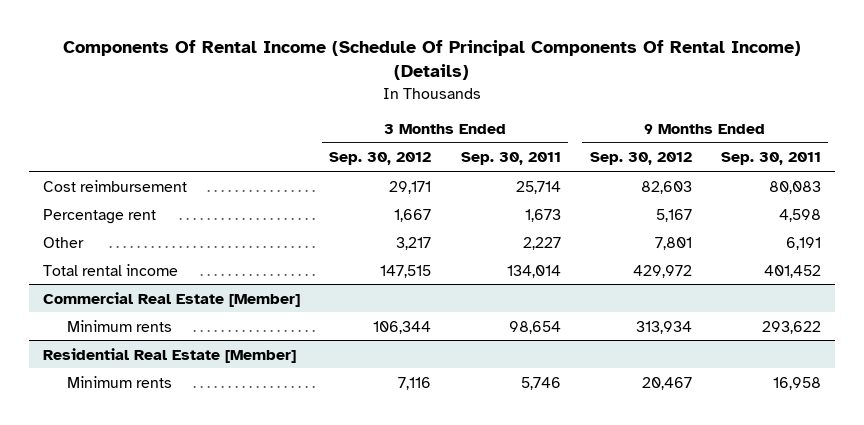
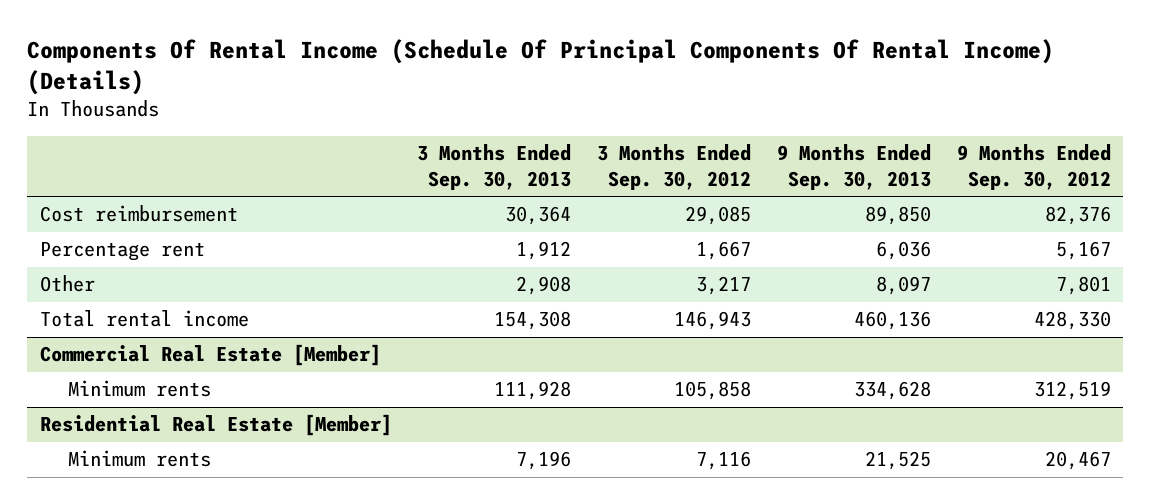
[460,152,561,166] Sep. 30, 2011 -> none
[720,152,821,166] Sep. 30, 2011 -> none
none -> [417,143,572,190] 3 Months Ended Sep. 30, 2013
none -> [776,143,931,190] 9 Months Ended Sep. 30, 2013
[389,180,432,194] 29,171 -> [685,206,752,226] 29,085
[640,180,692,194] 82,603 -> [1044,206,1111,226] 82,376
[380,264,432,278] 147,515 -> [674,311,752,331] 146,943
[632,264,692,278] 429,972 -> [1033,311,1111,331] 428,330
[373,320,432,334] 106,344 -> [674,381,752,401] 105,858
[635,320,692,334] 313,934 -> [1033,381,1111,401] 312,519

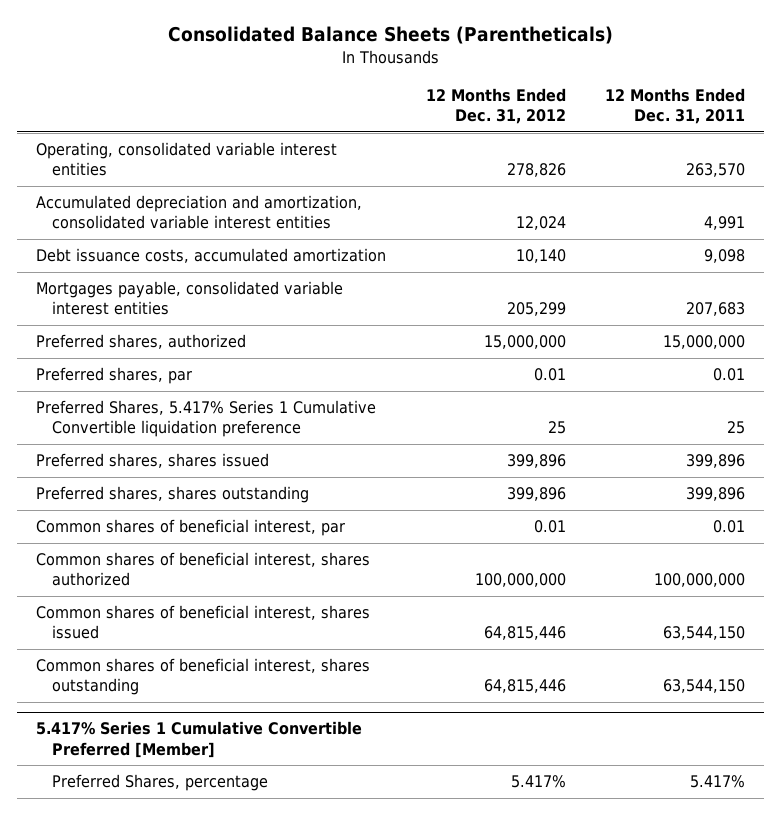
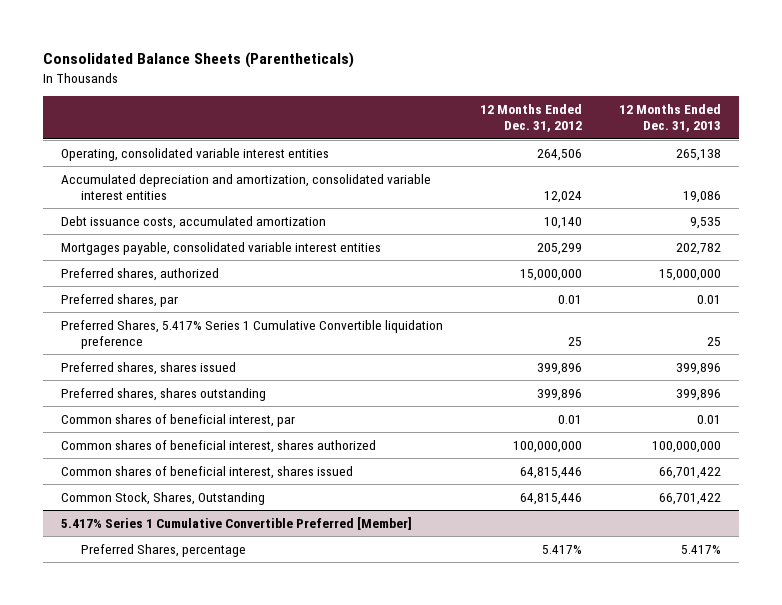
[604,88,745,125] 12 Months Ended Dec. 31, 2011 -> none
none -> [619,104,722,133] 12 Months Ended Dec. 31, 2013
[506,163,566,178] 278,826 -> [537,148,583,161] 264,506
[36,658,371,696] Common shares of beneficial interest, shares outstanding -> [61,491,266,505] Common Stock, Shares, Outstanding

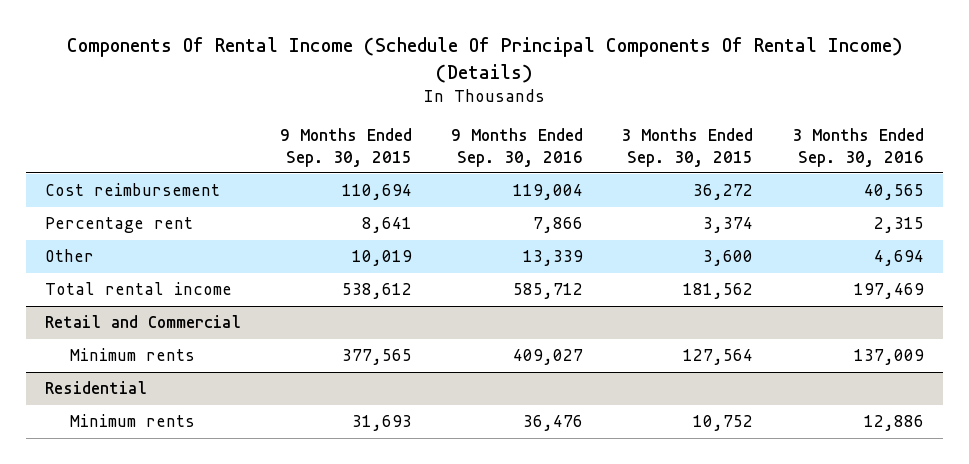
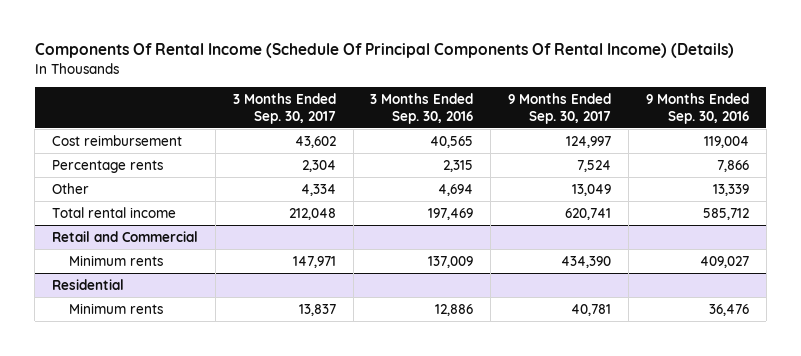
[279,127,412,167] 9 Months Ended Sep. 30, 2015 -> none
[621,127,754,167] 3 Months Ended Sep. 30, 2015 -> none
none -> [232,92,336,124] 3 Months Ended Sep. 30, 2017
none -> [508,92,612,124] 9 Months Ended Sep. 30, 2017
[44,217,193,234] Percentage rent -> [51,159,163,173] Percentage rents

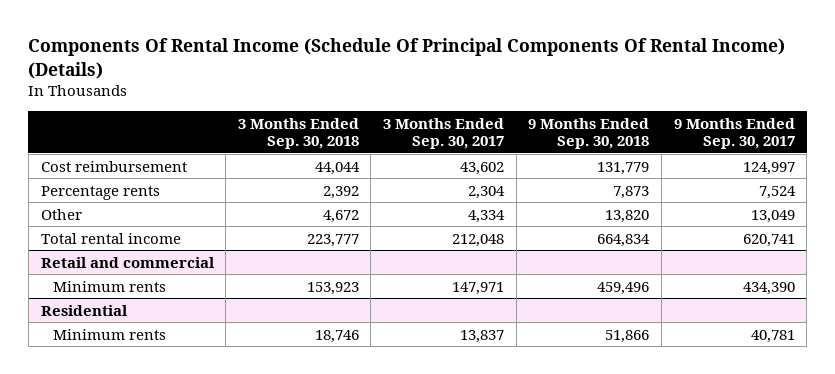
[370,92,474,124] 3 Months Ended Sep. 30, 2016 -> none
[645,92,749,124] 9 Months Ended Sep. 30, 2016 -> none
none -> [237,117,359,150] 3 Months Ended Sep. 30, 2018
none -> [528,117,650,150] 9 Months Ended Sep. 30, 2018
[51,230,198,242] Retail and Commercial -> [40,256,215,268] Retail and commercial

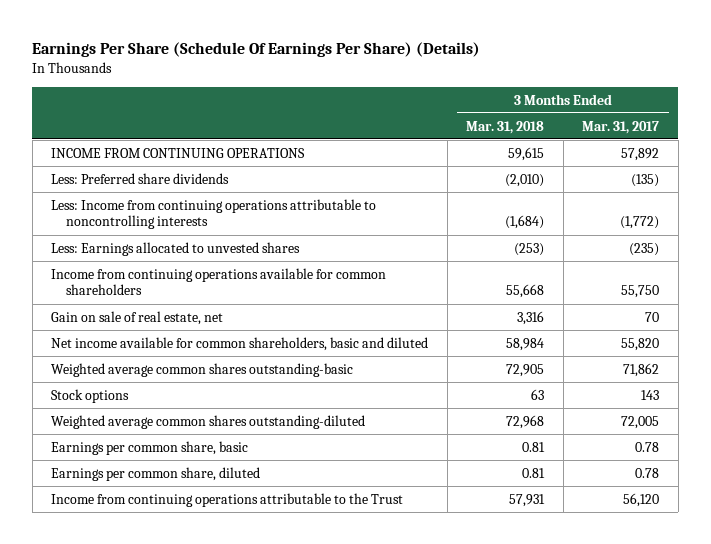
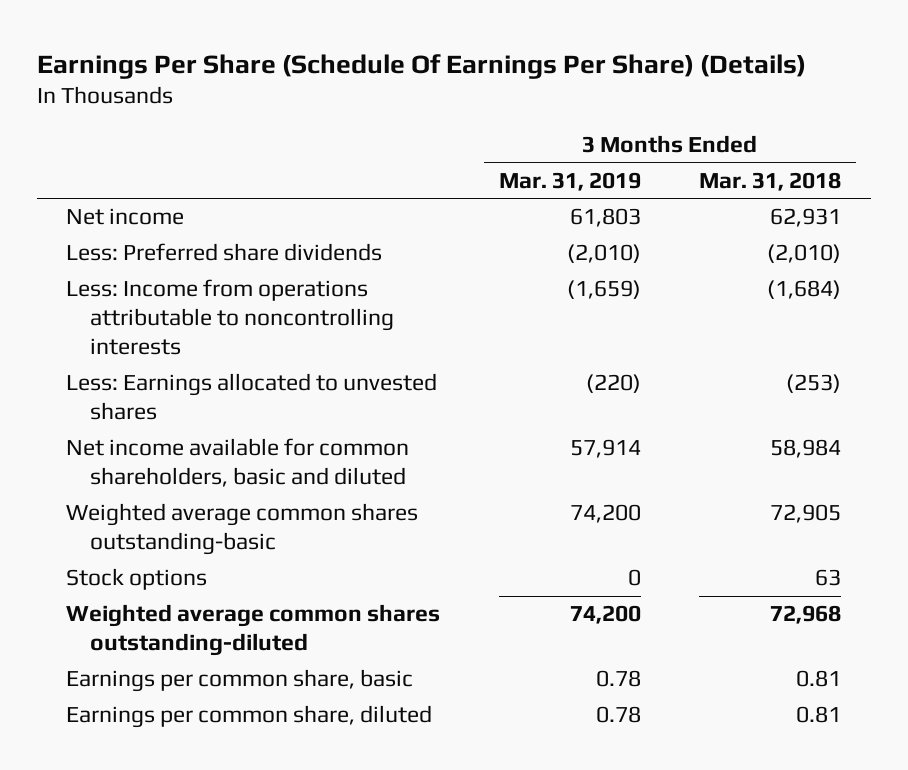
[582,120,660,134] Mar. 31, 2017 -> none
none -> [498,171,641,191] Mar. 31, 2019
[51,147,306,158] INCOME FROM CONTINUING OPERATIONS -> none
none -> [66,208,185,226] Net income
[51,198,377,230] Less: Income from continuing operations attributable to noncontrolling interests -> [66,279,394,356] Less: Income from operations attributable to noncontrolling interests
[51,267,387,296] Income from continuing operations available for common shareholders -> none
[51,310,224,325] Gain on sale of real estate, net -> none
[51,492,404,507] Income from continuing operations attributable to the Trust -> none

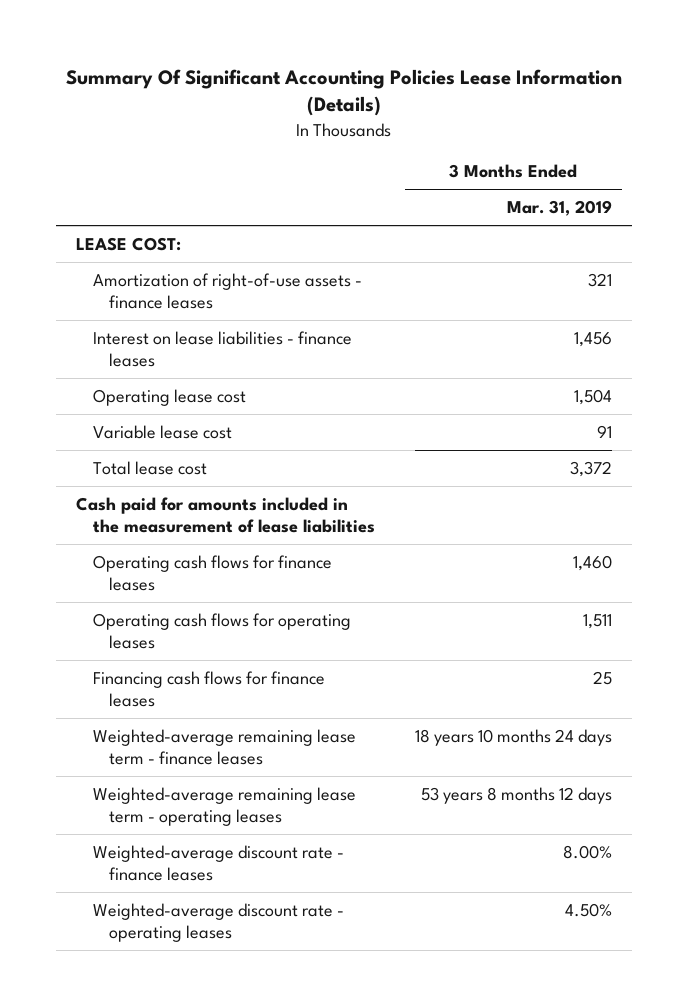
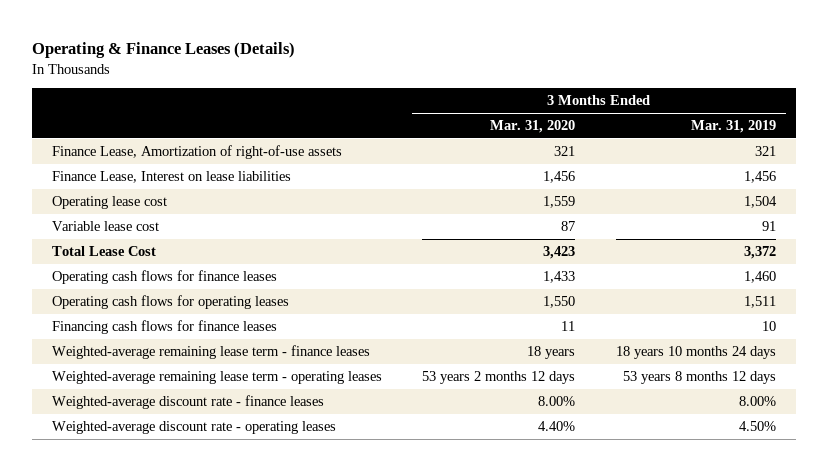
[65,68,622,117] Summary Of Significant Accounting Policies Lease Information (Details) -> [32,42,296,59] Operating & Finance Leases (Details)
none -> [490,120,576,134] Mar. 31, 2020
[75,236,181,251] LEASE COST: -> none
[92,272,362,310] Amortization of right-of-use assets - finance leases -> [52,145,343,160] Finance Lease, Amortization of right-of-use assets
[92,330,352,368] Interest on lease liabilities - finance leases -> [52,171,292,184] Finance Lease, Interest on lease liabilities
[75,496,375,534] Cash paid for amounts included in the measurement of lease liabilities -> none
[92,460,207,475] Total lease cost -> [52,246,157,257] Total Lease Cost
[592,670,612,685] 25 -> [761,321,776,332] 10

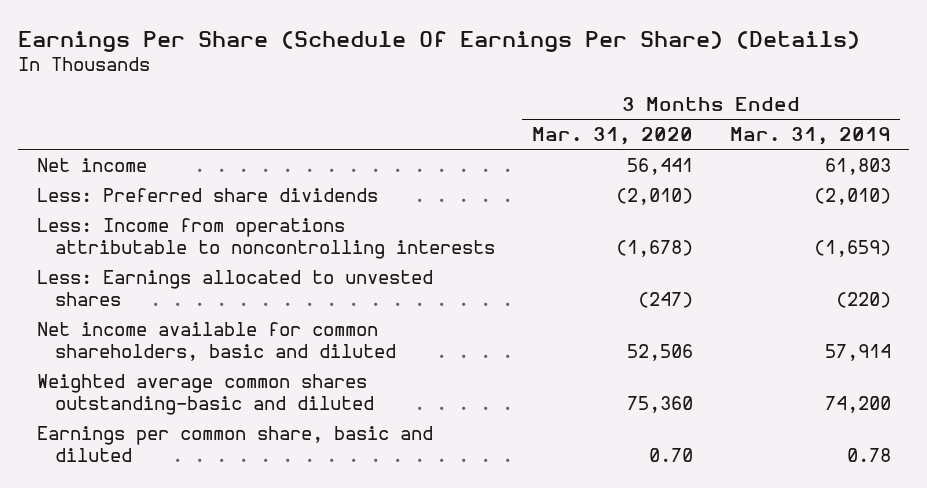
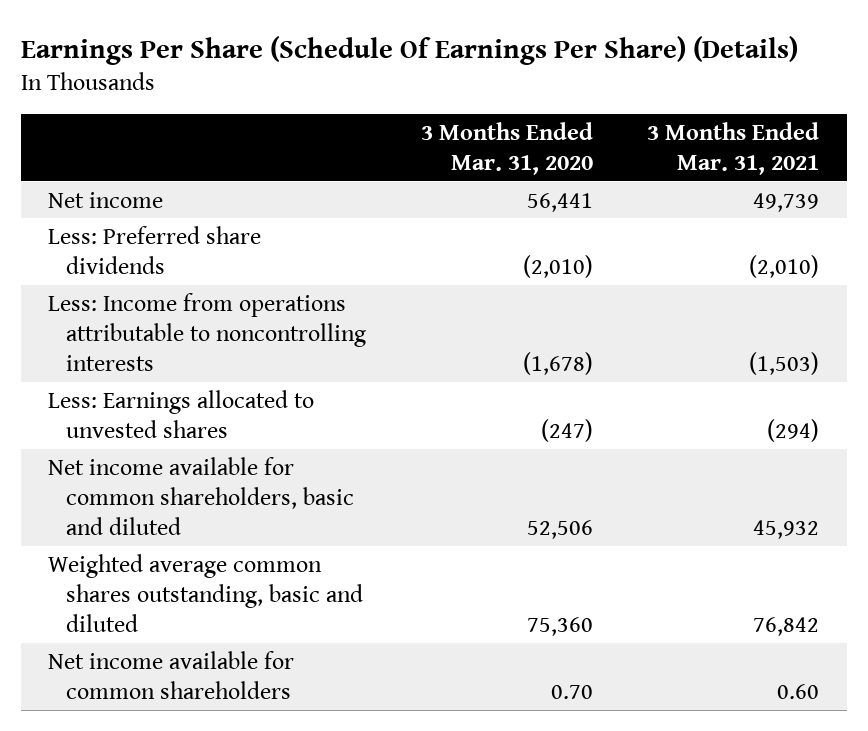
[729,127,891,146] Mar. 31, 2019 -> none
none -> [647,121,820,176] 3 Months Ended Mar. 31, 2021
[36,373,374,416] Weighted average common shares outstanding-basic and diluted -> [48,553,364,633] Weighted average common shares outstanding, basic and diluted
[36,425,433,463] Earnings per common share, basic and diluted -> [48,650,295,699] Net income available for common shareholders

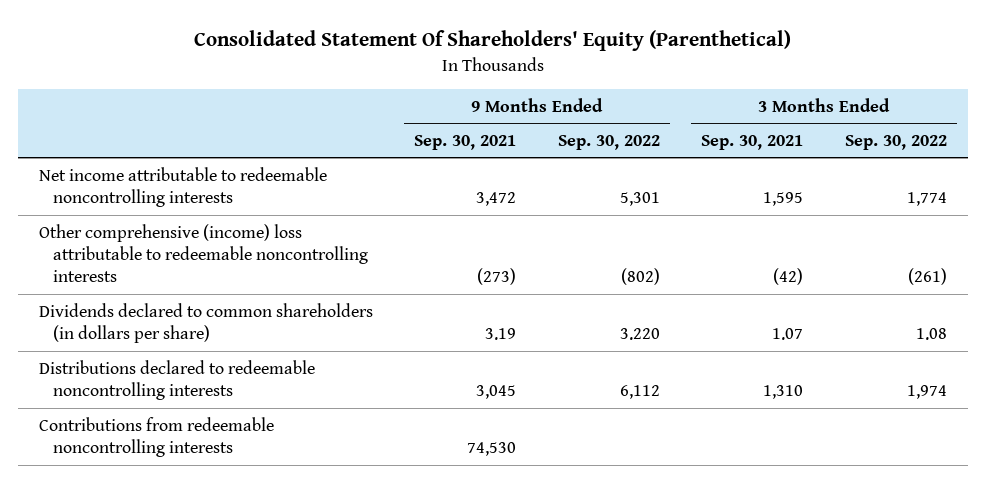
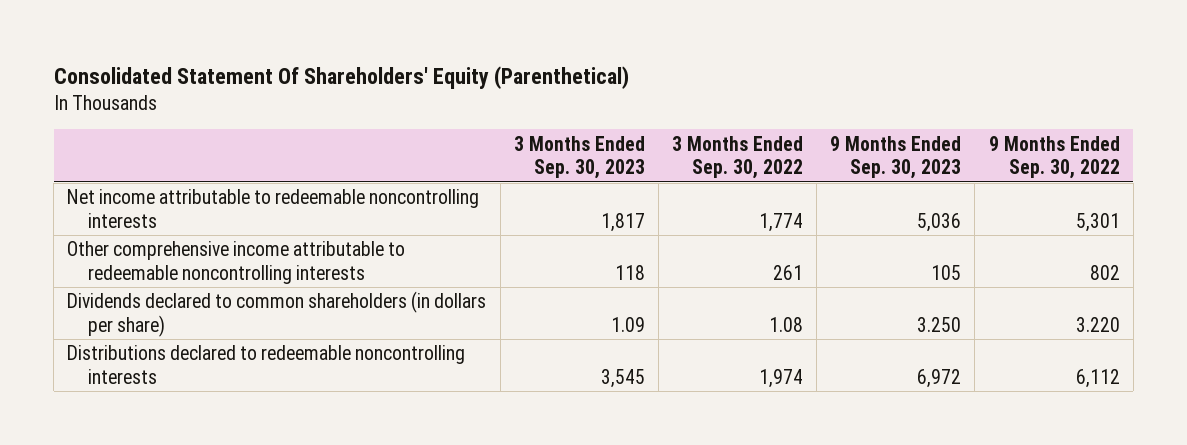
[414,134,517,150] Sep. 30, 2021 -> none
[701,134,804,150] Sep. 30, 2021 -> none
none -> [513,135,645,180] 3 Months Ended Sep. 30, 2023
none -> [830,135,962,180] 9 Months Ended Sep. 30, 2023
[39,223,368,283] Other comprehensive (income) loss attributable to redeemable noncontrolling interests -> [67,241,406,284] Other comprehensive income attributable to redeemable noncontrolling interests
[620,268,660,286] (802) -> [1089,264,1120,280] 802
[907,268,947,286] (261) -> [773,264,804,280] 261
[39,416,275,457] Contributions from redeemable noncontrolling interests -> none

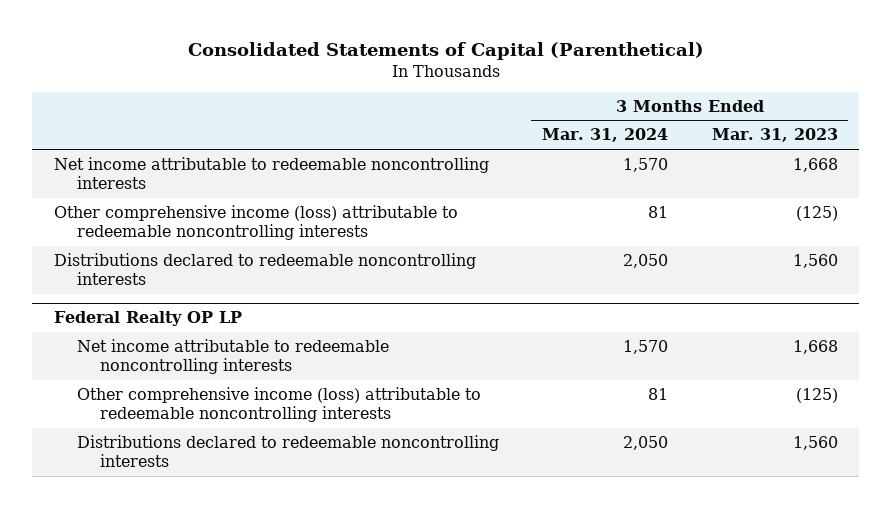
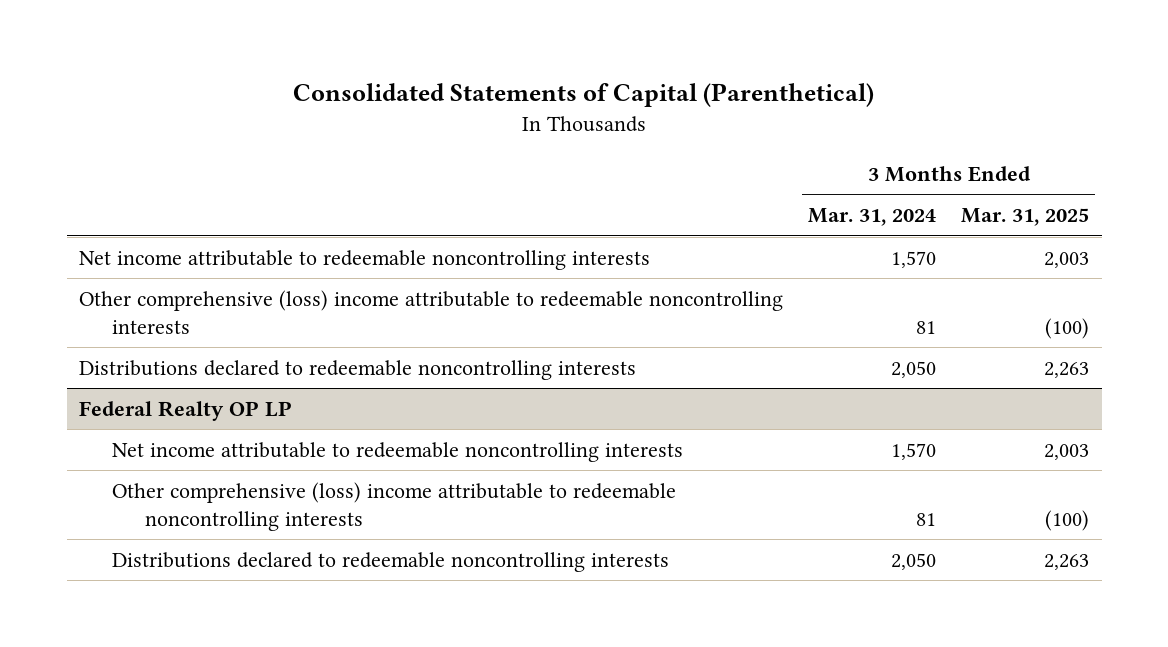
[711,128,838,143] Mar. 31, 2023 -> none
none -> [961,208,1090,227] Mar. 31, 2025
[53,204,458,240] Other comprehensive income (loss) attributable to redeemable noncontrolling interests -> [79,289,784,334] Other comprehensive (loss) income attributable to redeemable noncontrolling interests
[76,386,481,422] Other comprehensive income (loss) attributable to redeemable noncontrolling interests -> [112,481,677,531] Other comprehensive (loss) income attributable to redeemable noncontrolling interests

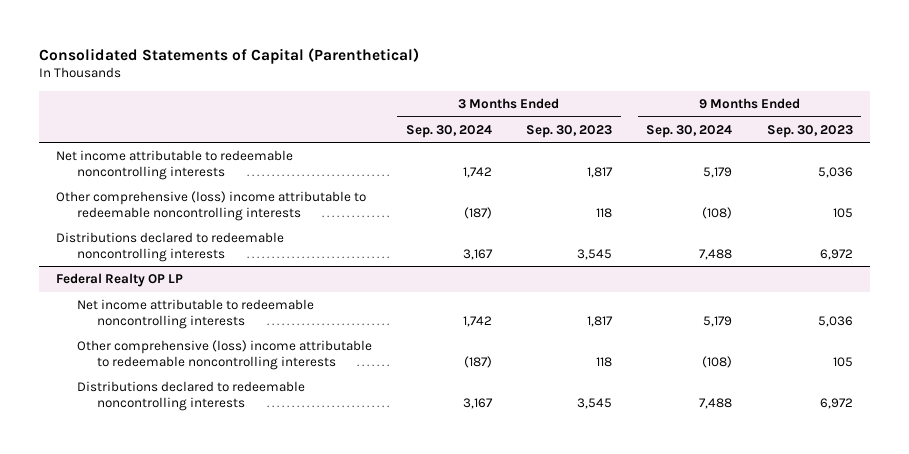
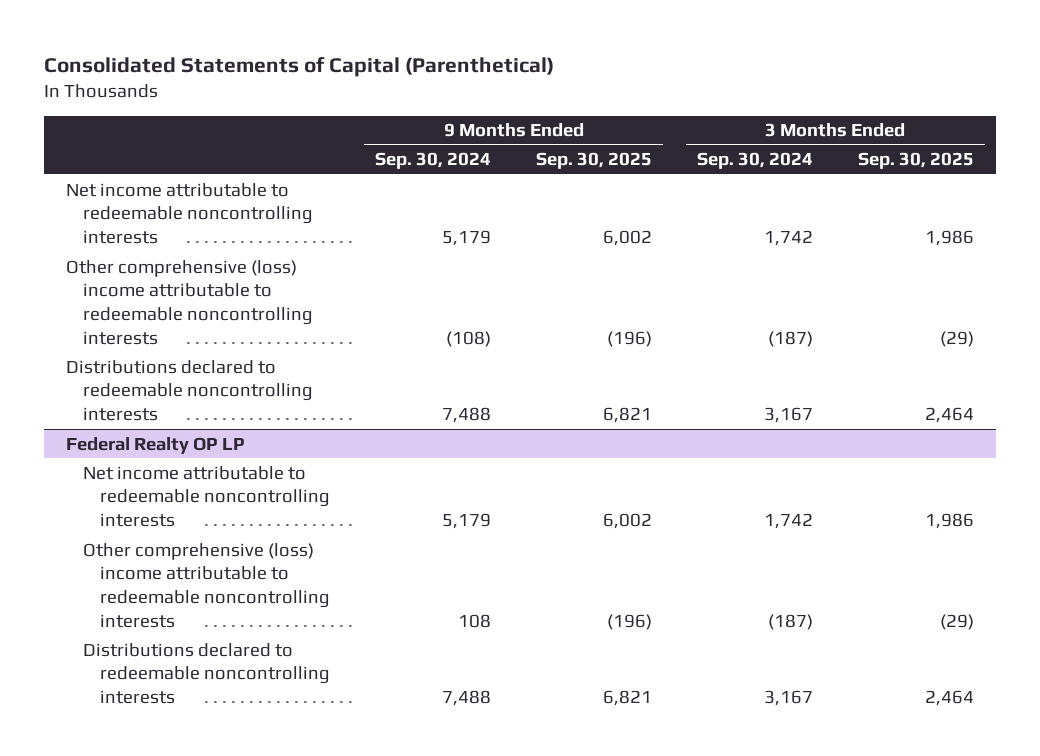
[526,124,613,138] Sep. 30, 2023 -> none
[766,124,853,138] Sep. 30, 2023 -> none
none -> [536,152,653,170] Sep. 30, 2025
none -> [857,152,974,170] Sep. 30, 2025
[702,355,733,368] (108) -> [458,613,492,628] 108

